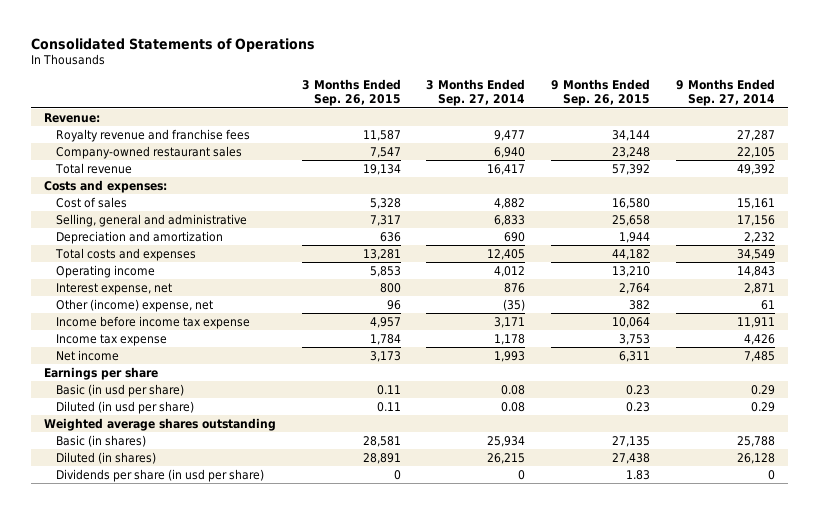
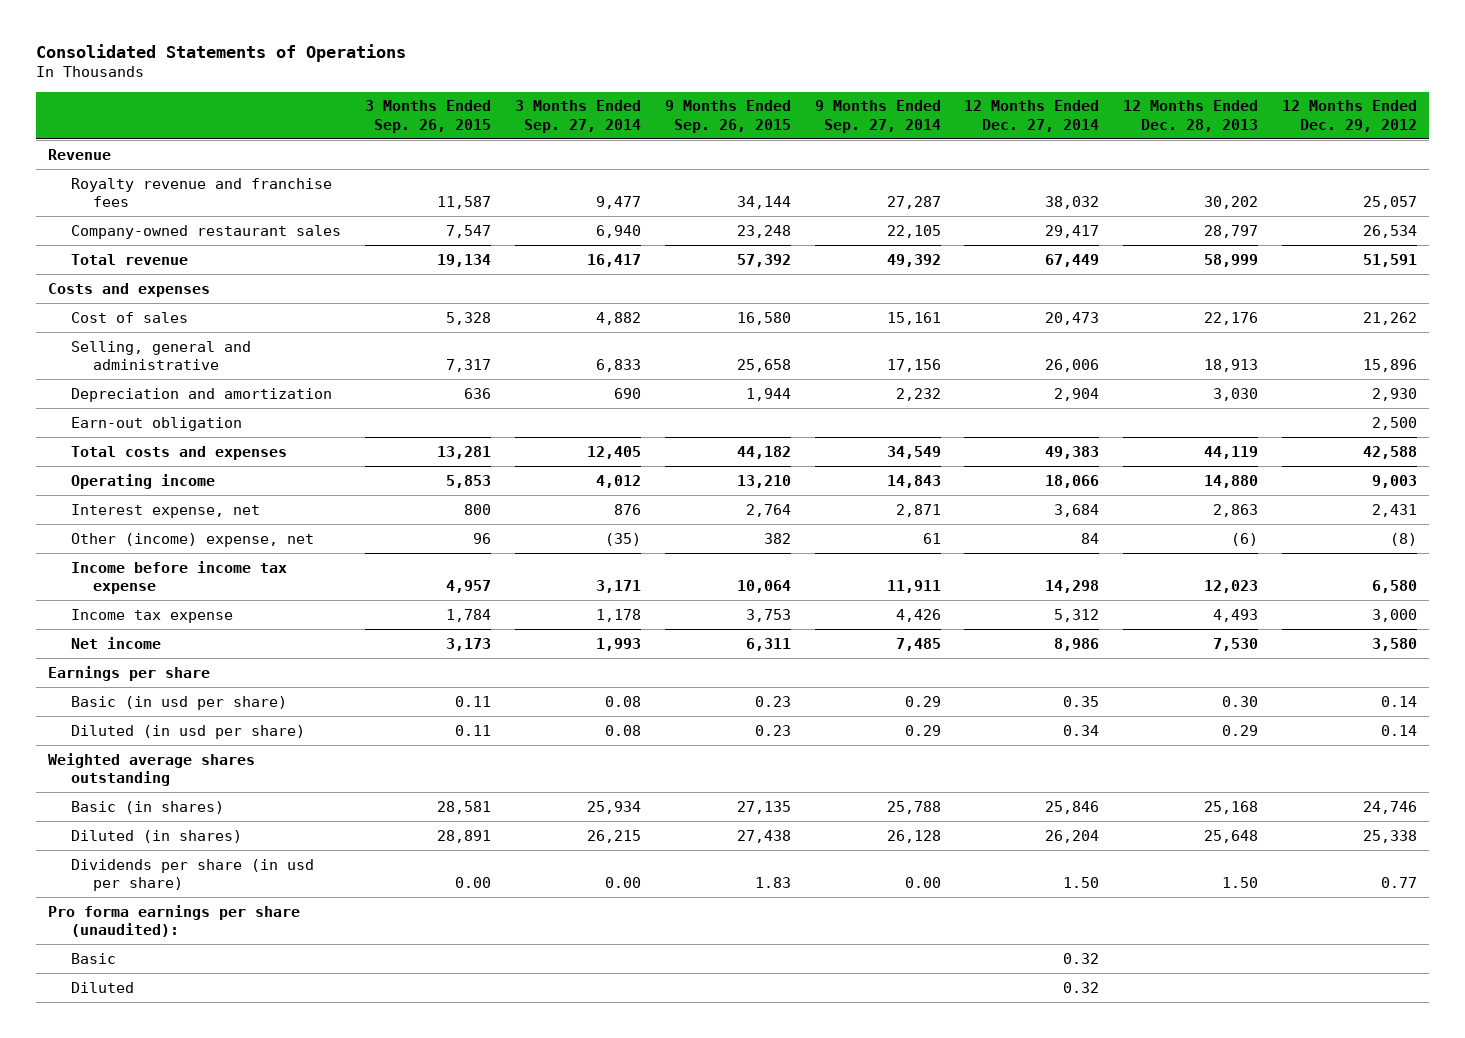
none -> [964,100,1100,132] 12 Months Ended Dec. 27, 2014
none -> [1123,100,1259,132] 12 Months Ended Dec. 28, 2013
none -> [1282,100,1418,132] 12 Months Ended Dec. 29, 2012
[43,112,100,123] Revenue: -> [47,148,111,160] Revenue
[43,179,167,193] Costs and expenses: -> [47,282,210,297] Costs and expenses
none -> [70,416,242,431] Earn-out obligation
[393,469,401,480] 0 -> [454,877,491,889] 0.00
[518,469,526,480] 0 -> [604,877,641,889] 0.00
[768,469,776,480] 0 -> [904,877,941,889] 0.00
none -> [47,904,300,938] Pro forma earnings per share (unaudited):
none -> [70,952,116,964] Basic
none -> [70,981,134,993] Diluted

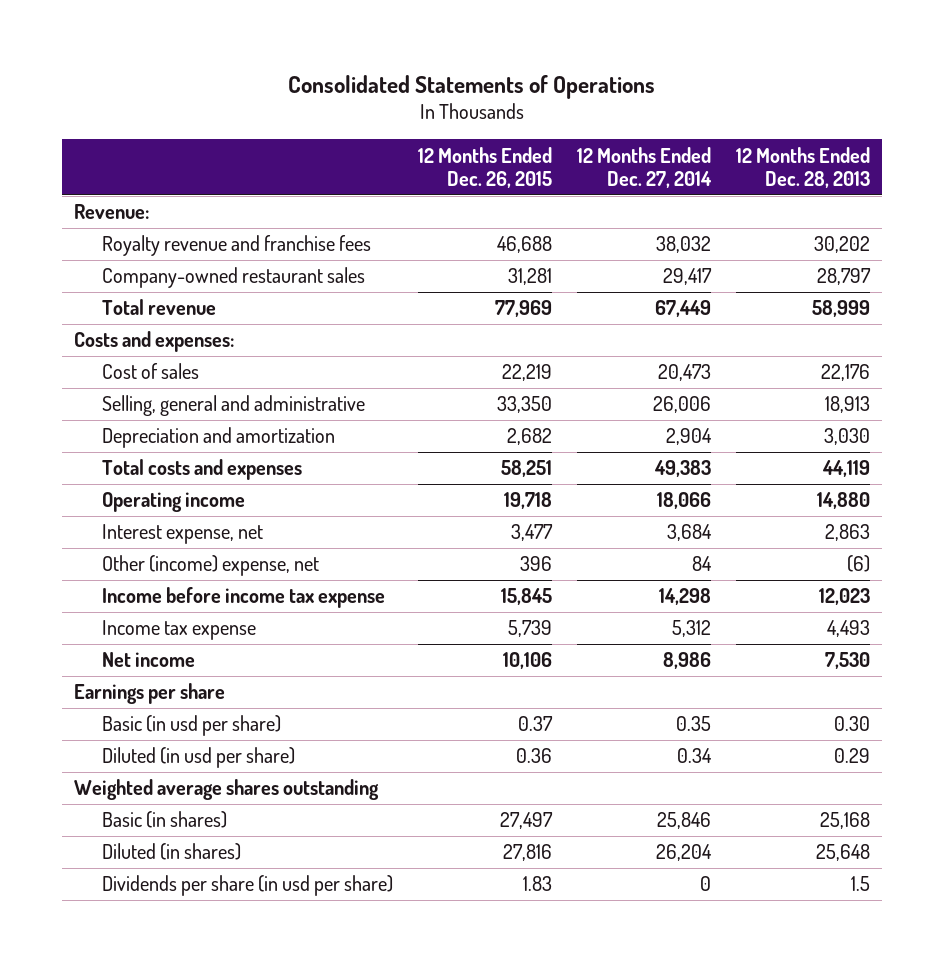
[364,100,491,133] 3 Months Ended Sep. 26, 2015 -> none
[514,100,641,133] 3 Months Ended Sep. 27, 2014 -> none
[664,100,791,133] 9 Months Ended Sep. 26, 2015 -> none
[814,100,941,133] 9 Months Ended Sep. 27, 2014 -> none
[1282,100,1418,132] 12 Months Ended Dec. 29, 2012 -> none
none -> [417,146,552,188] 12 Months Ended Dec. 26, 2015
[47,148,111,160] Revenue -> [74,204,150,220] Revenue:
[47,282,210,297] Costs and expenses -> [74,331,235,353] Costs and expenses:
[70,416,242,431] Earn-out obligation -> none
[47,904,300,938] Pro forma earnings per share (unaudited): -> none
[70,952,116,964] Basic -> none
[70,981,134,993] Diluted -> none
[1063,877,1100,889] 1.50 -> [699,876,711,892] 0
[1222,877,1259,889] 1.50 -> [850,876,870,892] 1.5

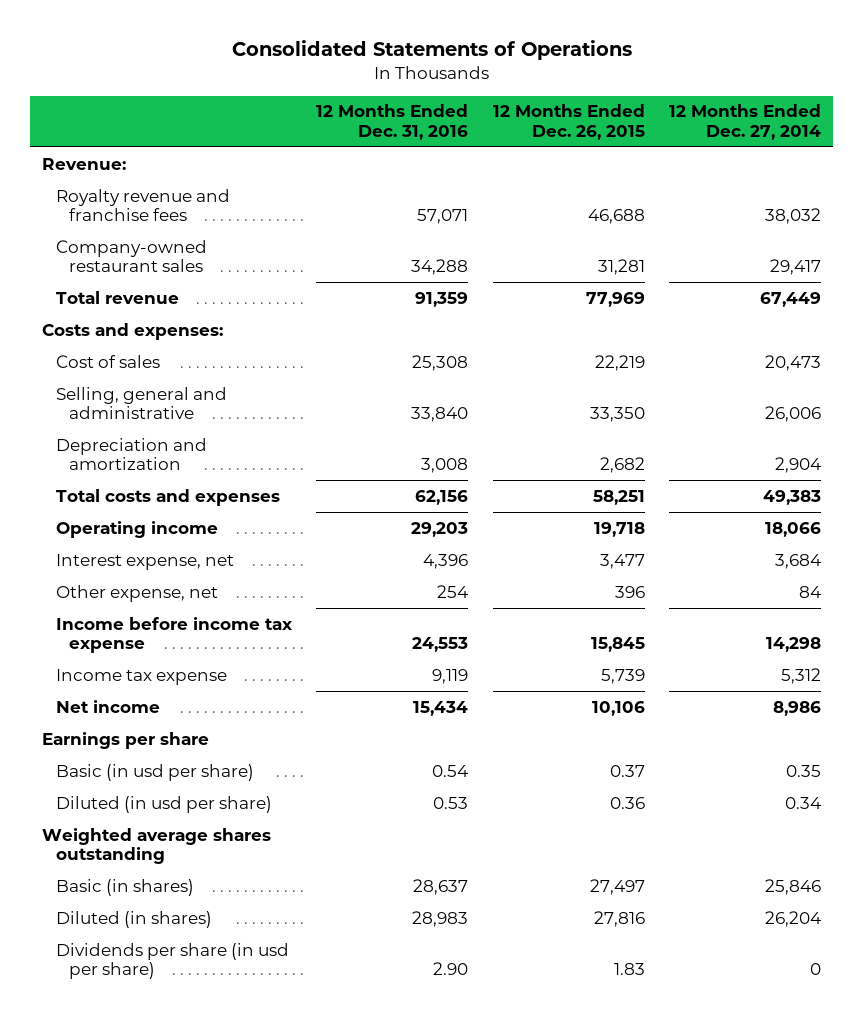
[735,146,870,188] 12 Months Ended Dec. 28, 2013 -> none
none -> [316,104,469,141] 12 Months Ended Dec. 31, 2016
[101,555,319,577] Other (income) expense, net -> [55,584,218,602] Other expense, net

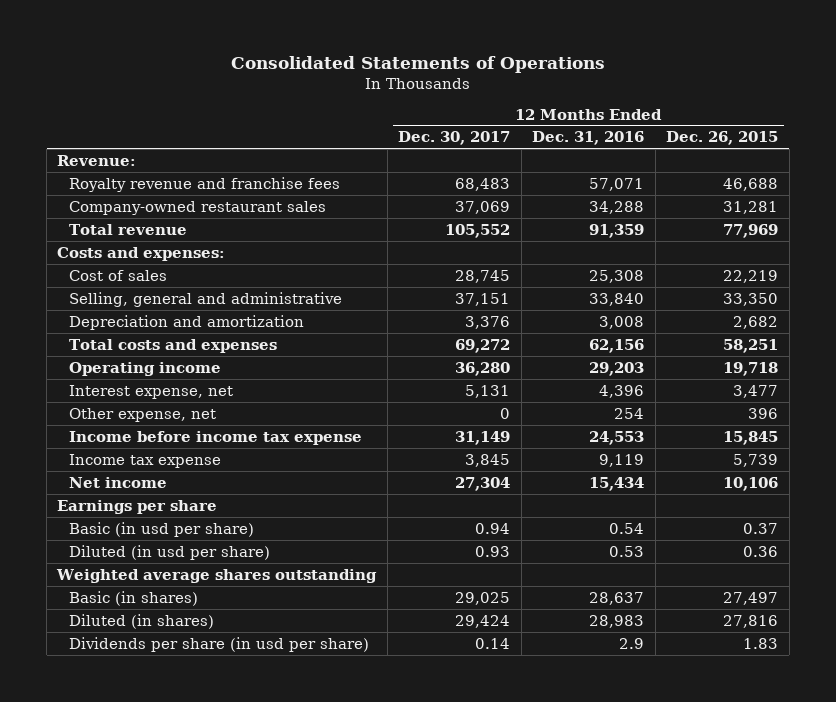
[669,104,822,141] 12 Months Ended Dec. 27, 2014 -> none
none -> [398,131,511,146] Dec. 30, 2017
[433,962,469,976] 2.90 -> [619,637,645,649] 2.9

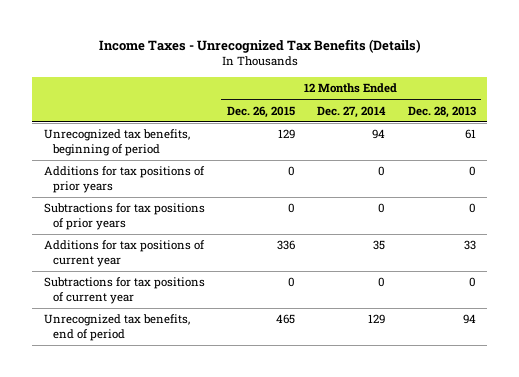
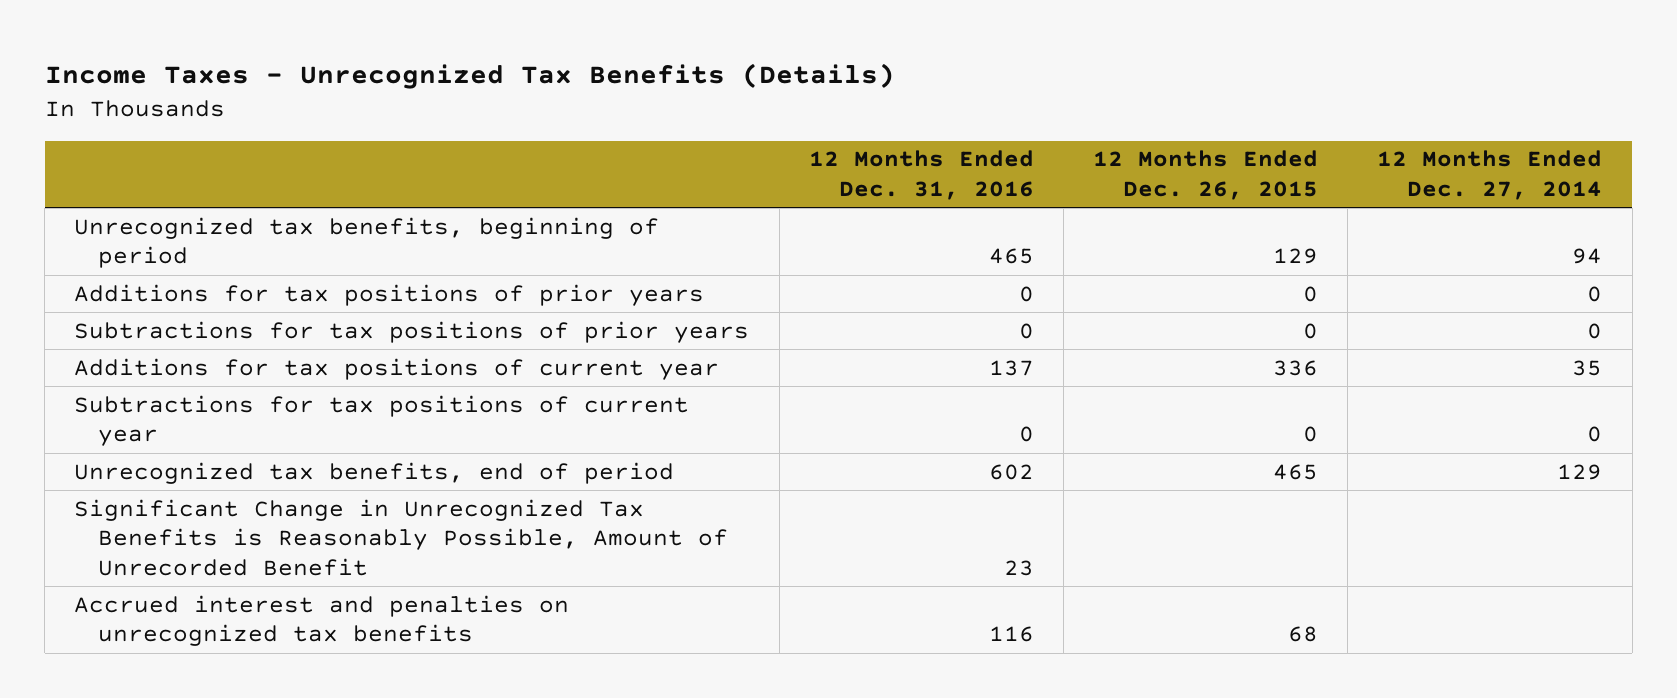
[407,105,476,118] Dec. 28, 2013 -> none
none -> [808,150,1034,201] 12 Months Ended Dec. 31, 2016
none -> [74,498,729,577] Significant Change in Unrecognized Tax Benefits is Reasonably Possible, Amount of Unrecorded Benefit
none -> [74,594,570,647] Accrued interest and penalties on unrecognized tax benefits

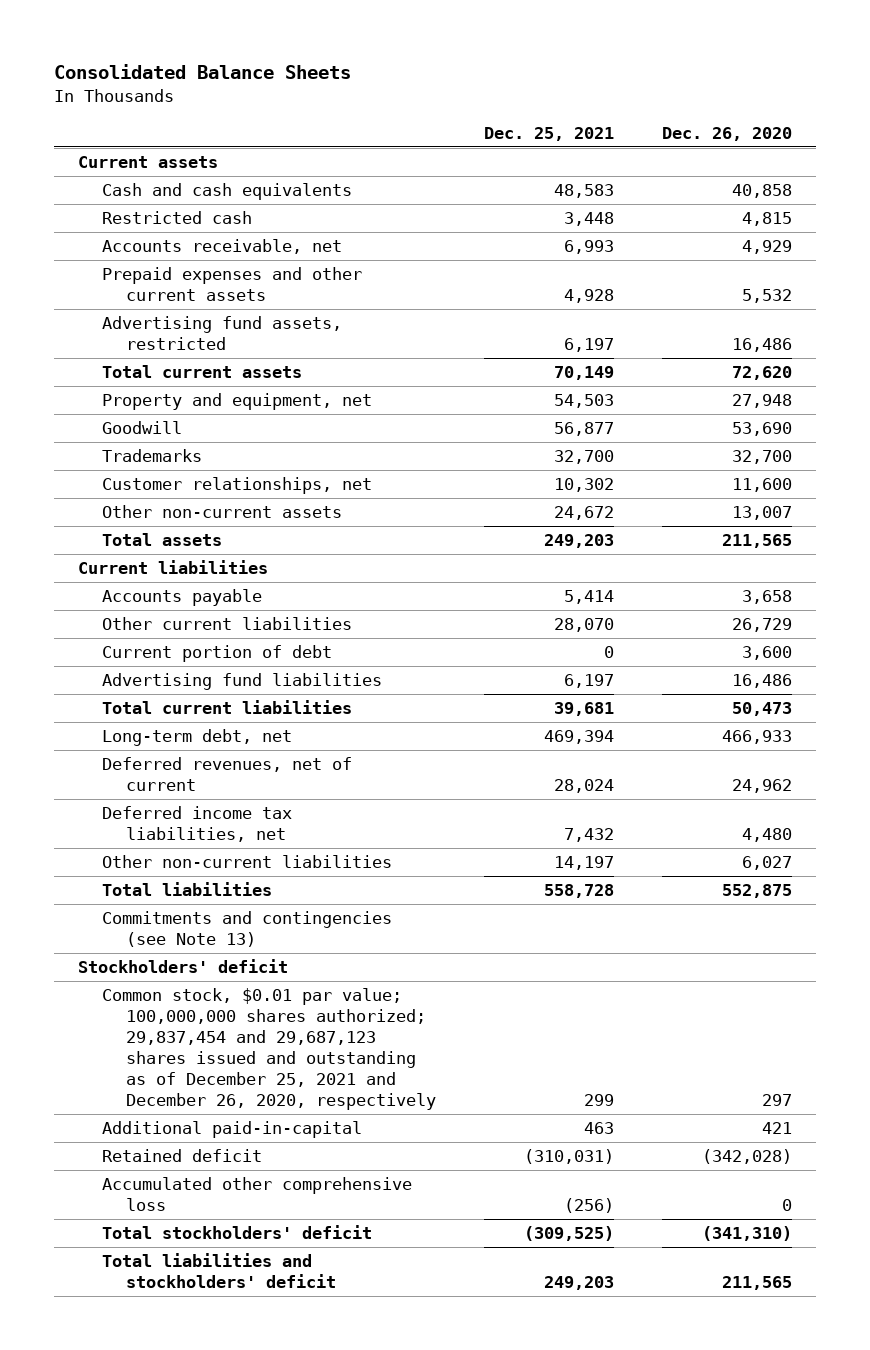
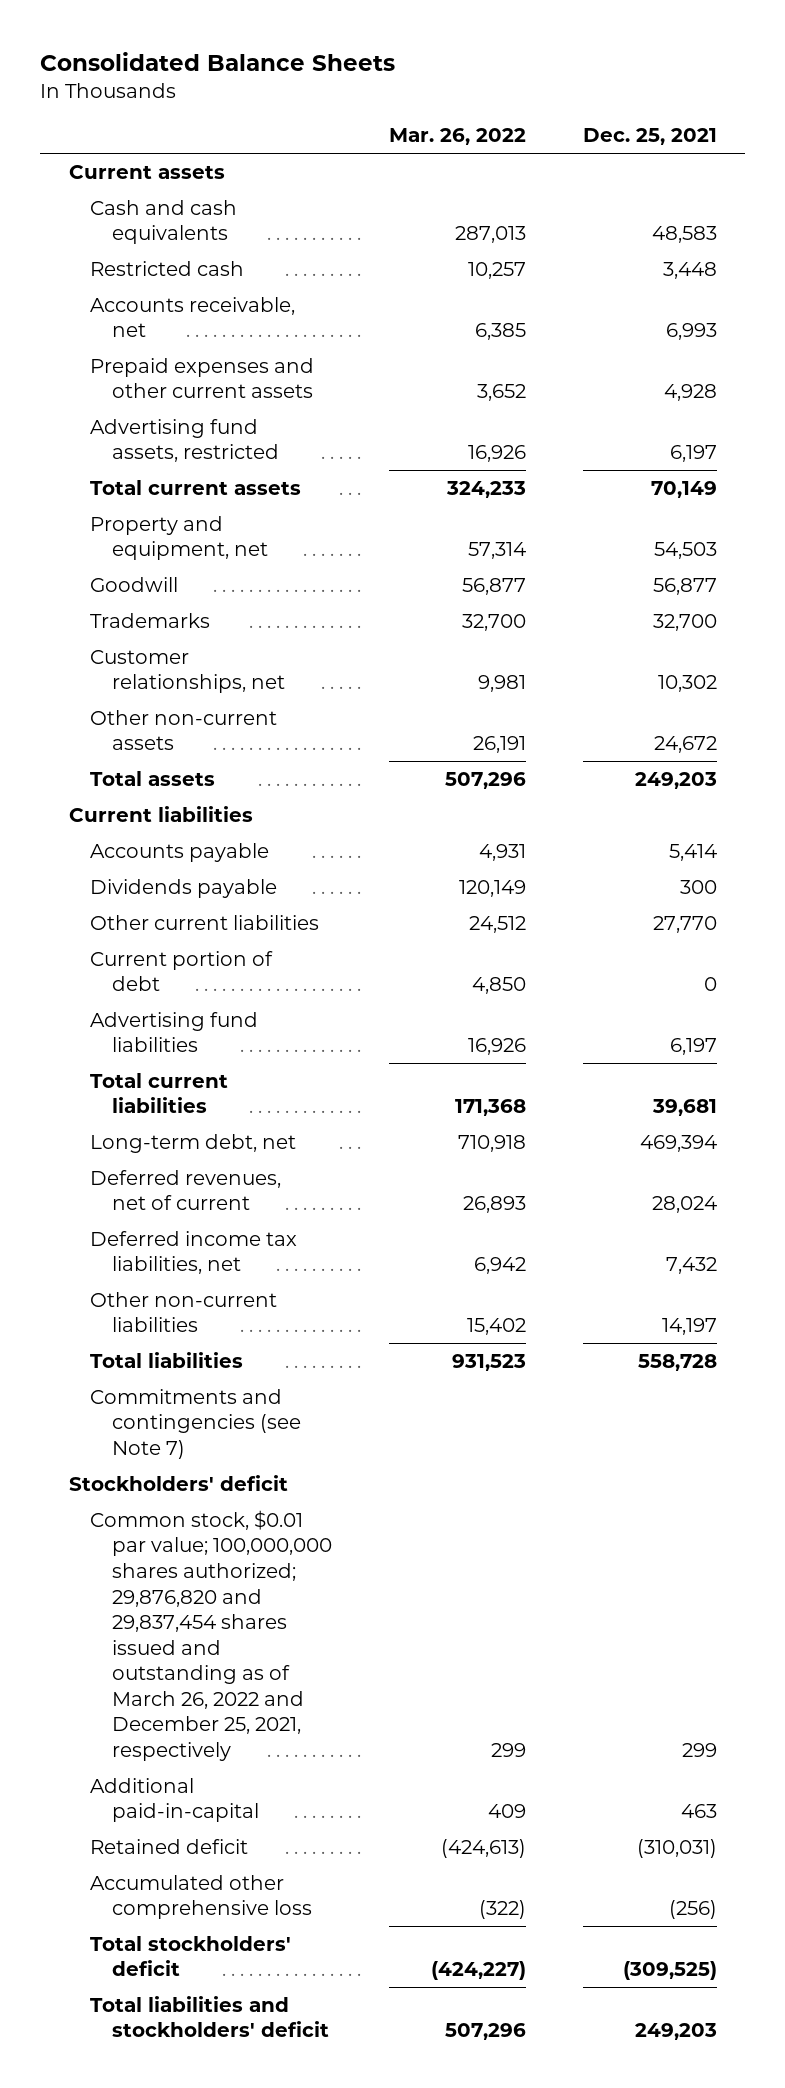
[662,126,793,141] Dec. 26, 2020 -> none
none -> [388,128,526,146] Mar. 26, 2022
none -> [90,878,278,898] Dividends payable
[554,618,615,633] 28,070 -> [652,915,717,933] 27,770
[101,911,392,948] Commitments and contingencies (see Note 13) -> [90,1388,302,1459] Commitments and contingencies (see Note 7)
[101,988,437,1110] Common stock, $0.01 par value; 100,000,000 shares authorized; 29,837,454 and 29,687,123 shares issued and outstanding as of December 25, 2021 and December 26, 2020, respectively -> [90,1509,333,1762] Common stock, $0.01 par value; 100,000,000 shares authorized; 29,876,820 and 29,837,454 shares issued and outstanding as of March 26, 2022 and December 25, 2021, respectively

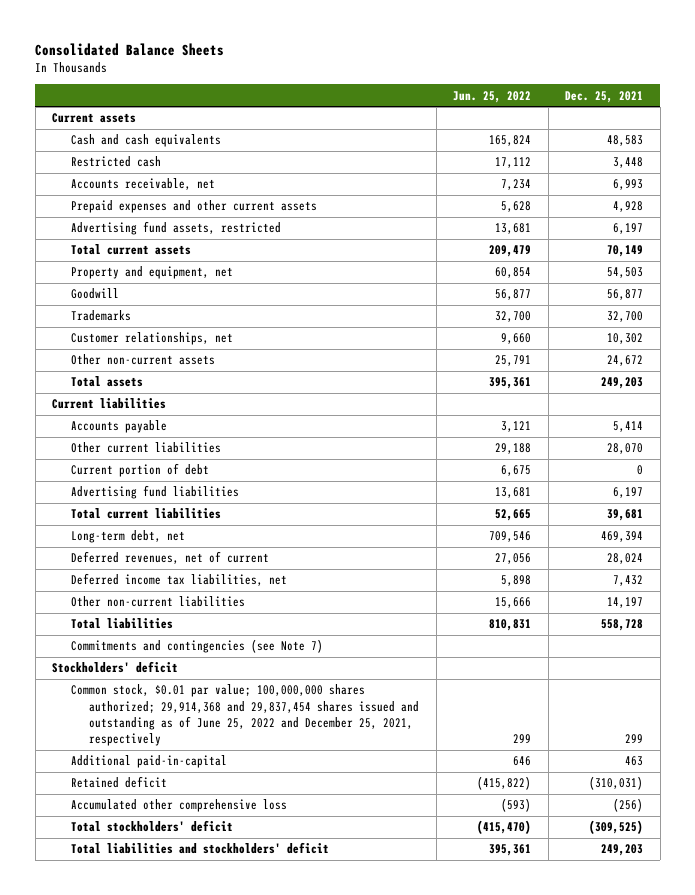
[388,128,526,146] Mar. 26, 2022 -> none
none -> [453,90,532,103] Jun. 25, 2022
[90,878,278,898] Dividends payable -> none
[652,915,717,933] 27,770 -> [607,443,644,455] 28,070
[90,1509,333,1762] Common stock, $0.01 par value; 100,000,000 shares authorized; 29,876,820 and 29,837,454 shares issued and outstanding as of March 26, 2022 and December 25, 2021, respectively -> [70,684,420,747] Common stock, $0.01 par value; 100,000,000 shares authorized; 29,914,368 and 29,837,454 shares issued and outstanding as of June 25, 2022 and December 25, 2021, respectively

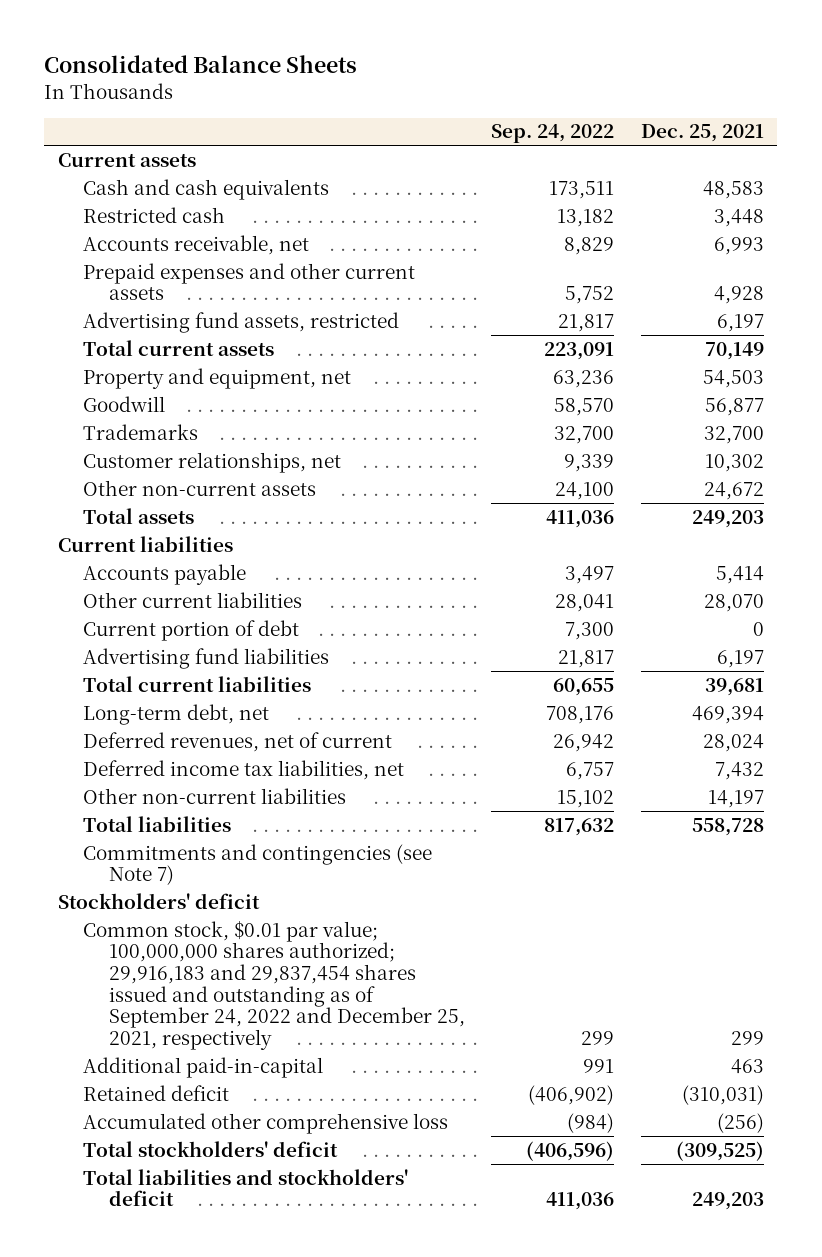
[453,90,532,103] Jun. 25, 2022 -> none
none -> [491,124,615,144] Sep. 24, 2022
[70,684,420,747] Common stock, $0.01 par value; 100,000,000 shares authorized; 29,914,368 and 29,837,454 shares issued and outstanding as of June 25, 2022 and December 25, 2021, respectively -> [83,920,465,1051] Common stock, $0.01 par value; 100,000,000 shares authorized; 29,916,183 and 29,837,454 shares issued and outstanding as of September 24, 2022 and December 25, 2021, respectively

